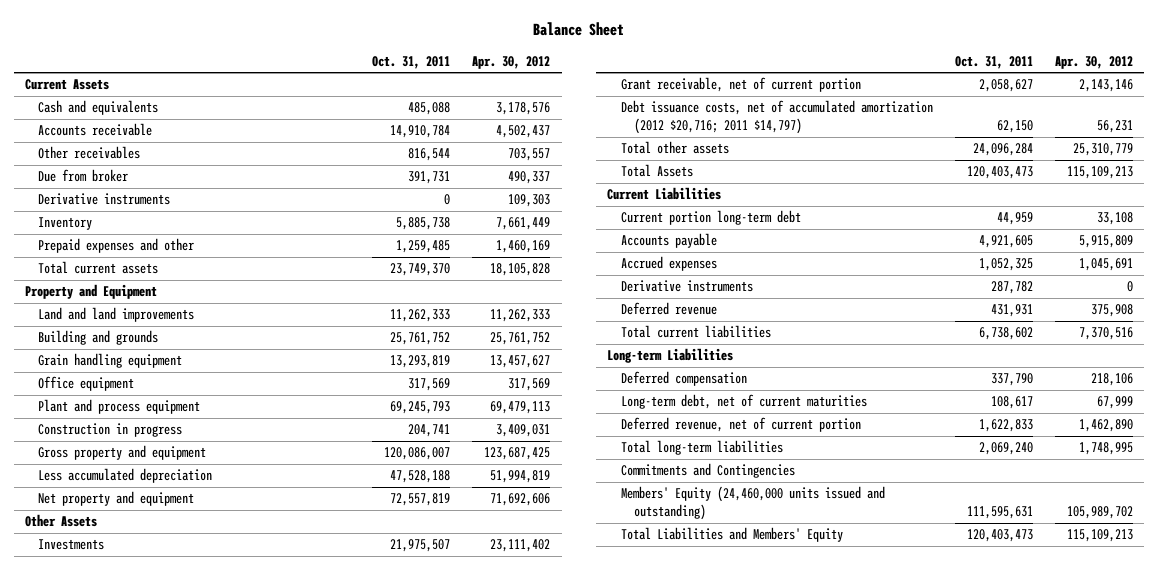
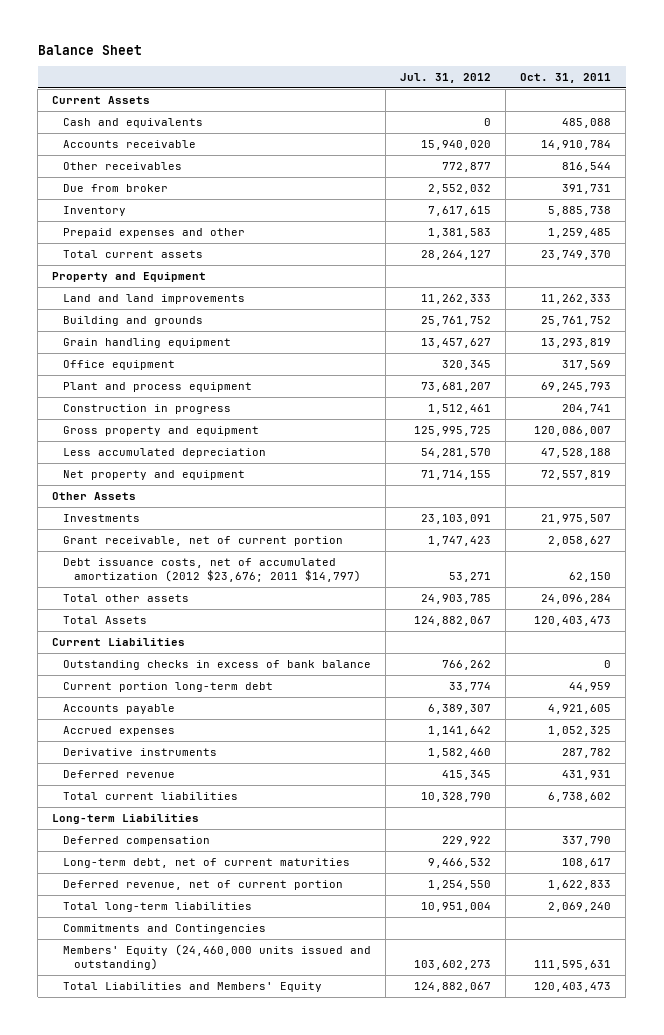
[472,55,551,69] Apr. 30, 2012 -> none
none -> [400,72,492,83] Jul. 31, 2012
[38,193,171,206] Derivative instruments -> none
[620,100,933,135] Debt issuance costs, net of accumulated amortization (2012 $20,716; 2011 $14,797) -> [63,557,361,583] Debt issuance costs, net of accumulated amortization (2012 $23,676; 2011 $14,797)
none -> [63,659,372,670] Outstanding checks in excess of bank balance

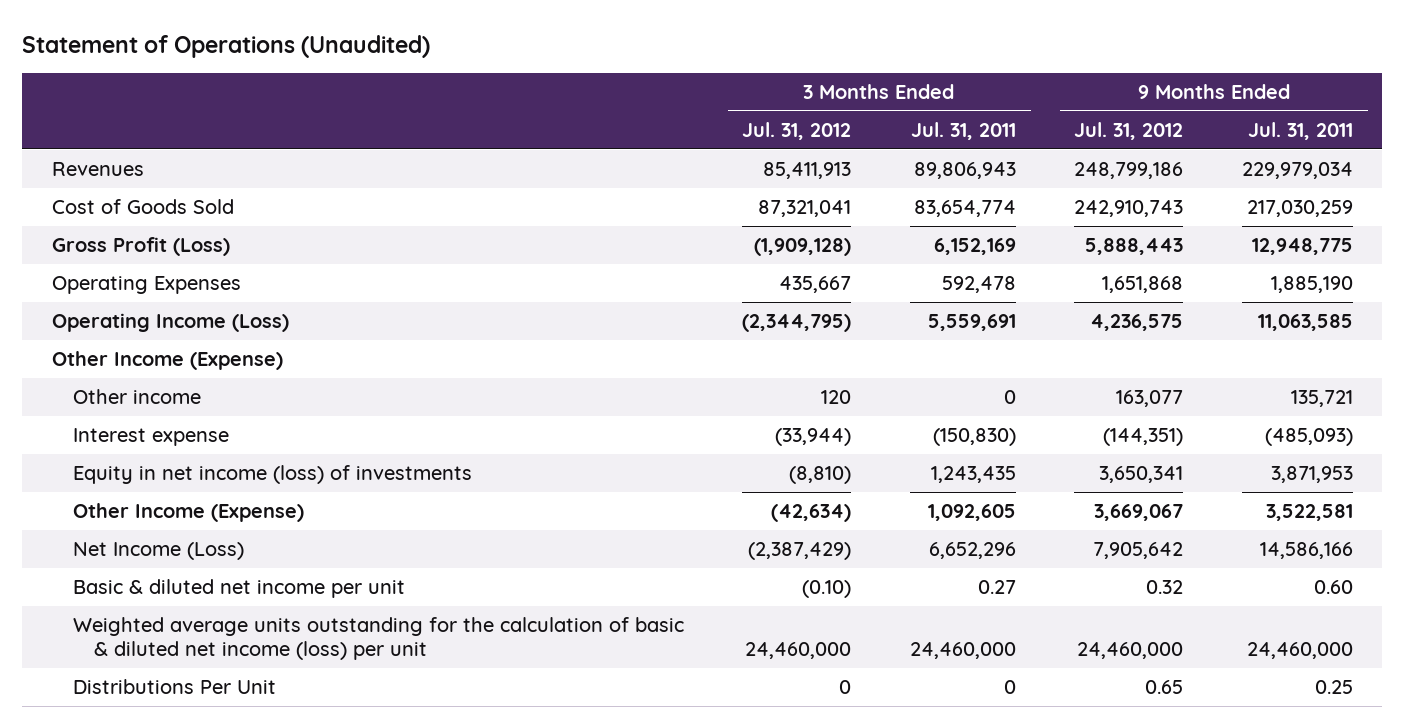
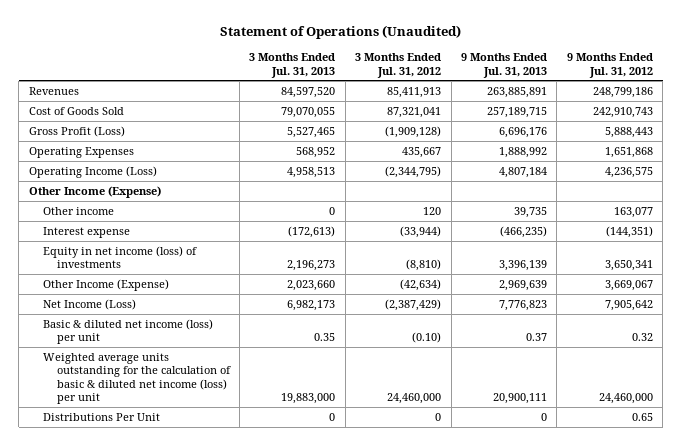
[910,121,1016,140] Jul. 31, 2011 -> none
[1247,121,1353,140] Jul. 31, 2011 -> none
none -> [249,53,336,78] 3 Months Ended Jul. 31, 2013
none -> [460,53,547,78] 9 Months Ended Jul. 31, 2013
[72,579,405,599] Basic & diluted net income per unit -> [42,318,213,345] Basic & diluted net income (loss) per unit

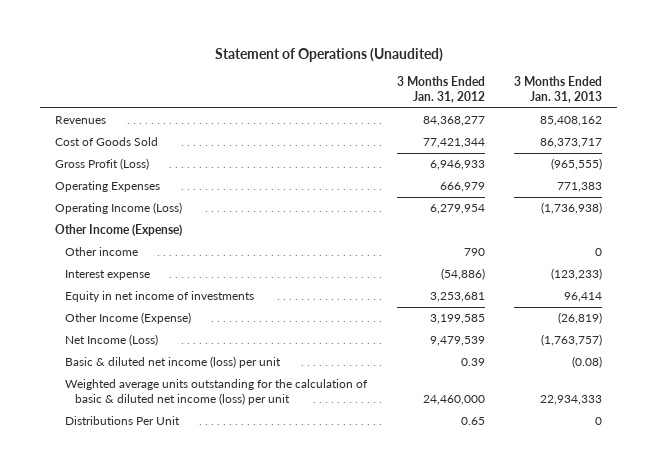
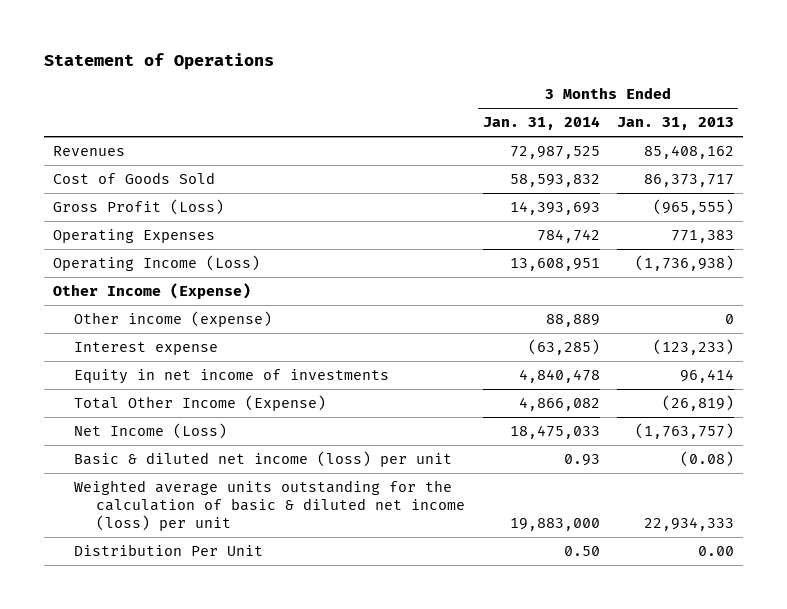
[214,47,443,62] Statement of Operations (Unaudited) -> [43,53,274,71] Statement of Operations
[396,75,485,104] 3 Months Ended Jan. 31, 2012 -> none
none -> [482,116,600,131] Jan. 31, 2014
[65,247,139,257] Other income -> [74,310,273,327] Other income (expense)
[65,312,192,325] Other Income (Expense) -> [74,394,327,411] Total Other Income (Expense)
[65,416,181,426] Distributions Per Unit -> [74,543,264,556] Distribution Per Unit
[595,417,603,426] 0 -> [698,545,735,556] 0.00

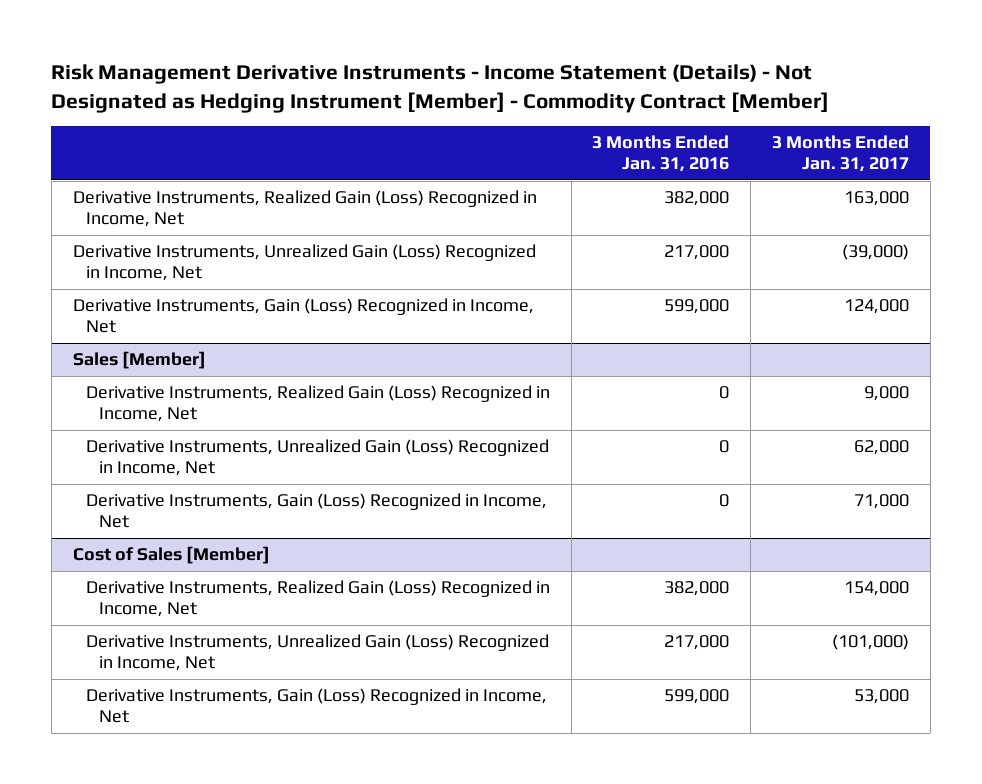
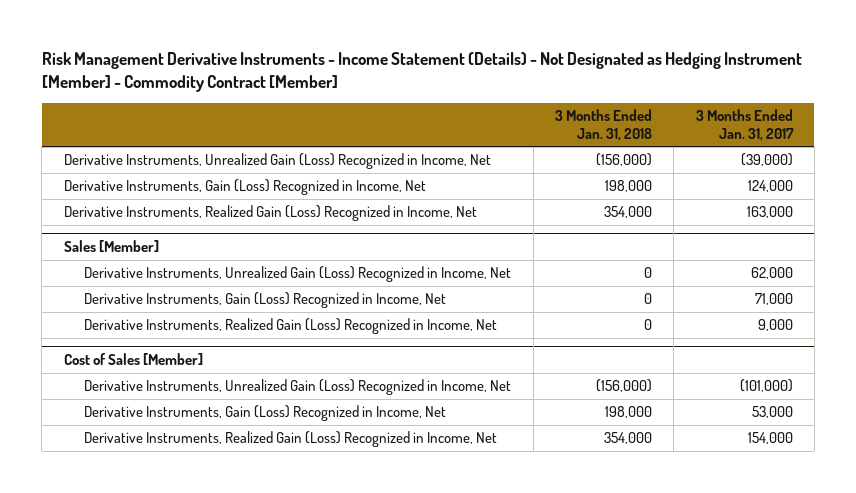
[592,135,730,173] 3 Months Ended Jan. 31, 2016 -> none
none -> [555,109,653,141] 3 Months Ended Jan. 31, 2018
[72,190,537,228] Derivative Instruments, Realized Gain (Loss) Recognized in Income, Net -> [63,205,477,222] Derivative Instruments, Realized Gain (Loss) Recognized in Income, Net
[85,385,550,423] Derivative Instruments, Realized Gain (Loss) Recognized in Income, Net -> [84,318,498,335] Derivative Instruments, Realized Gain (Loss) Recognized in Income, Net
[85,580,550,618] Derivative Instruments, Realized Gain (Loss) Recognized in Income, Net -> [84,431,498,448] Derivative Instruments, Realized Gain (Loss) Recognized in Income, Net

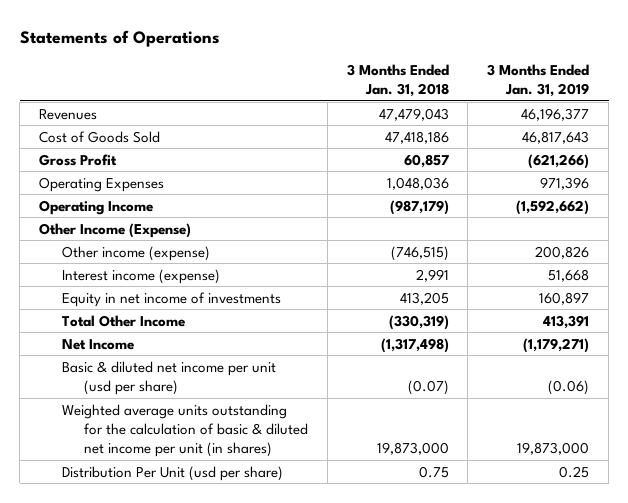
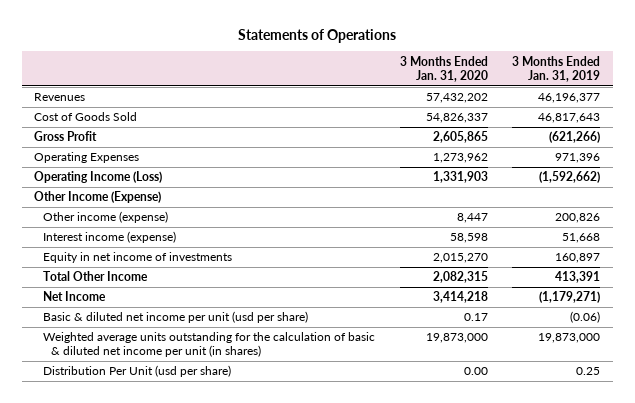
[346,63,449,98] 3 Months Ended Jan. 31, 2018 -> none
none -> [399,55,488,82] 3 Months Ended Jan. 31, 2020
[39,199,154,215] Operating Income -> [34,171,163,184] Operating Income (Loss)

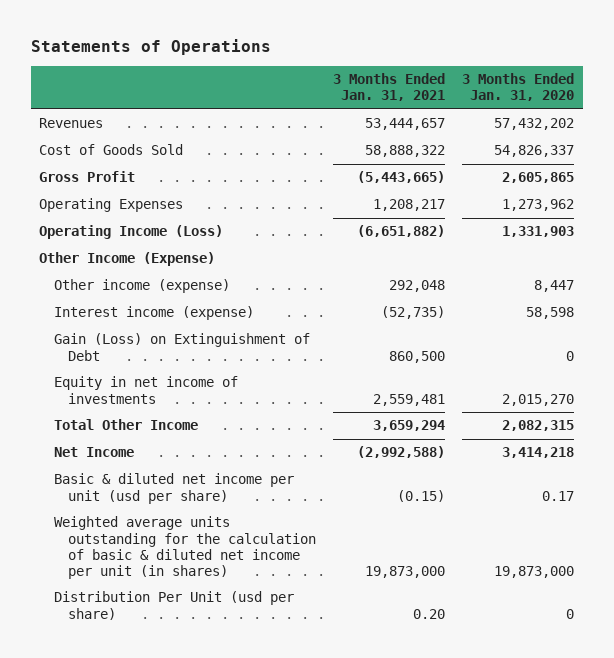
[512,55,601,82] 3 Months Ended Jan. 31, 2019 -> none
none -> [333,72,446,102] 3 Months Ended Jan. 31, 2021
none -> [53,333,310,361] Gain (Loss) on Extinguishment of Debt
[463,367,488,376] 0.00 -> [566,608,575,619] 0

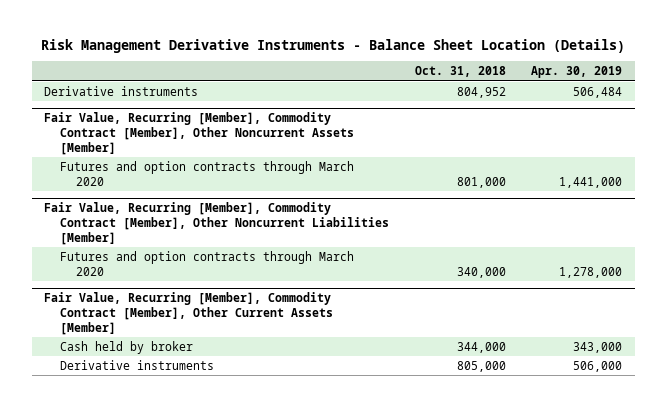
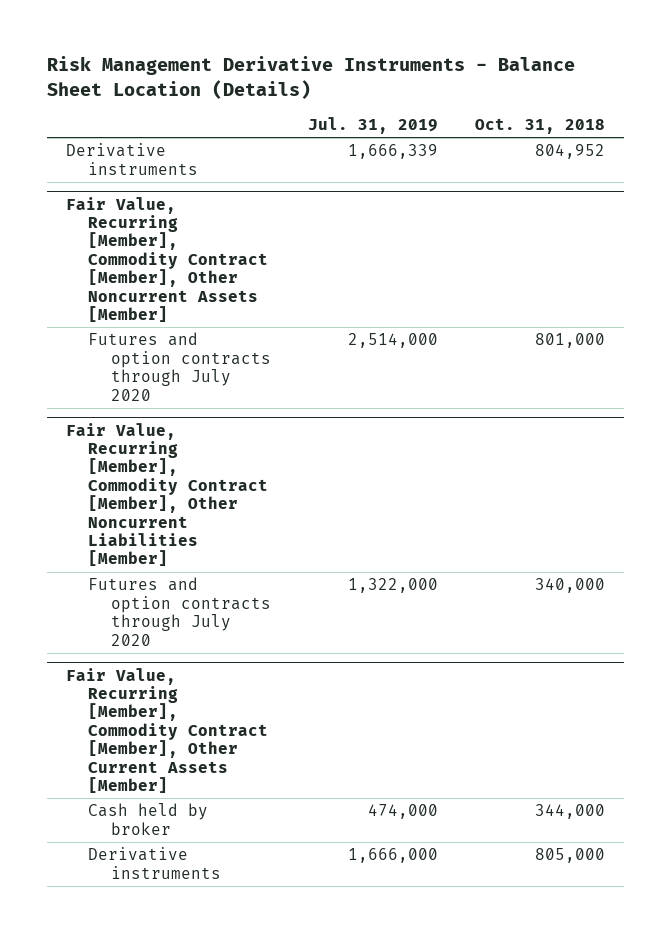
[531,66,623,79] Apr. 30, 2019 -> none
none -> [308,116,439,134] Jul. 31, 2019
[60,160,355,186] Futures and option contracts through March 2020 -> [88,332,272,401] Futures and option contracts through July 2020
[60,250,355,276] Futures and option contracts through March 2020 -> [88,577,272,646] Futures and option contracts through July 2020

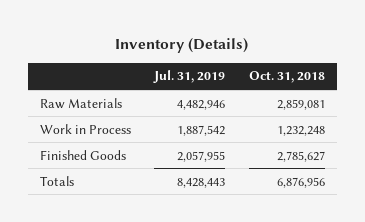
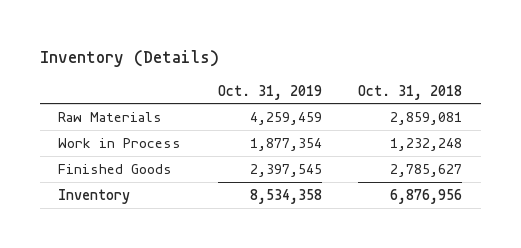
[153,70,226,84] Jul. 31, 2019 -> none
none -> [217,84,322,100] Oct. 31, 2019
[40,175,75,186] Totals -> [58,189,131,205] Inventory

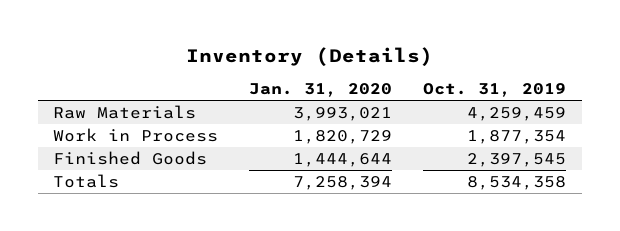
[358,84,463,100] Oct. 31, 2018 -> none
none -> [249,83,393,98] Jan. 31, 2020
[58,189,131,205] Inventory -> [53,174,120,189] Totals

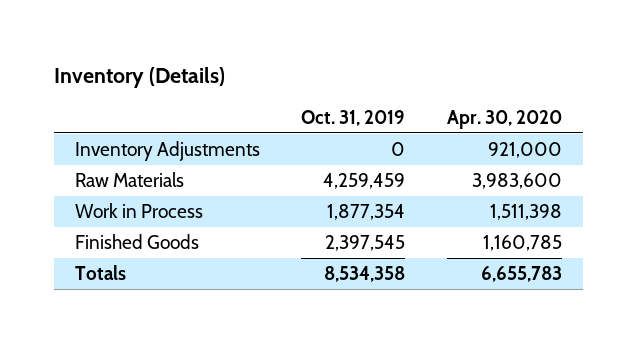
[249,83,393,98] Jan. 31, 2020 -> none
none -> [446,109,562,129] Apr. 30, 2020
none -> [74,140,260,161] Inventory Adjustments

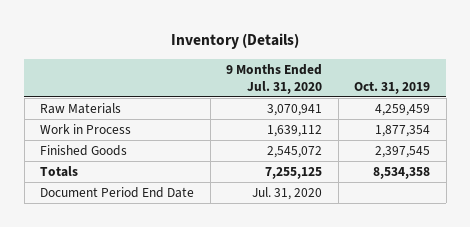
[446,109,562,129] Apr. 30, 2020 -> none
none -> [226,63,323,94] 9 Months Ended Jul. 31, 2020
[74,140,260,161] Inventory Adjustments -> none
none -> [40,186,195,198] Document Period End Date

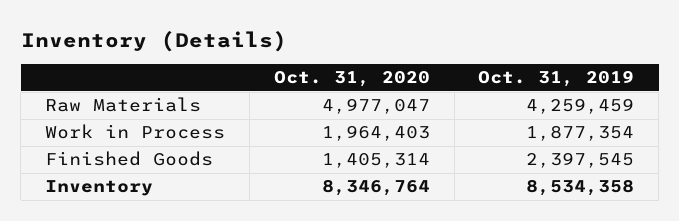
[226,63,323,94] 9 Months Ended Jul. 31, 2020 -> none
none -> [273,71,430,88] Oct. 31, 2020
[40,186,195,198] Document Period End Date -> none
[40,165,79,177] Totals -> [45,180,154,197] Inventory

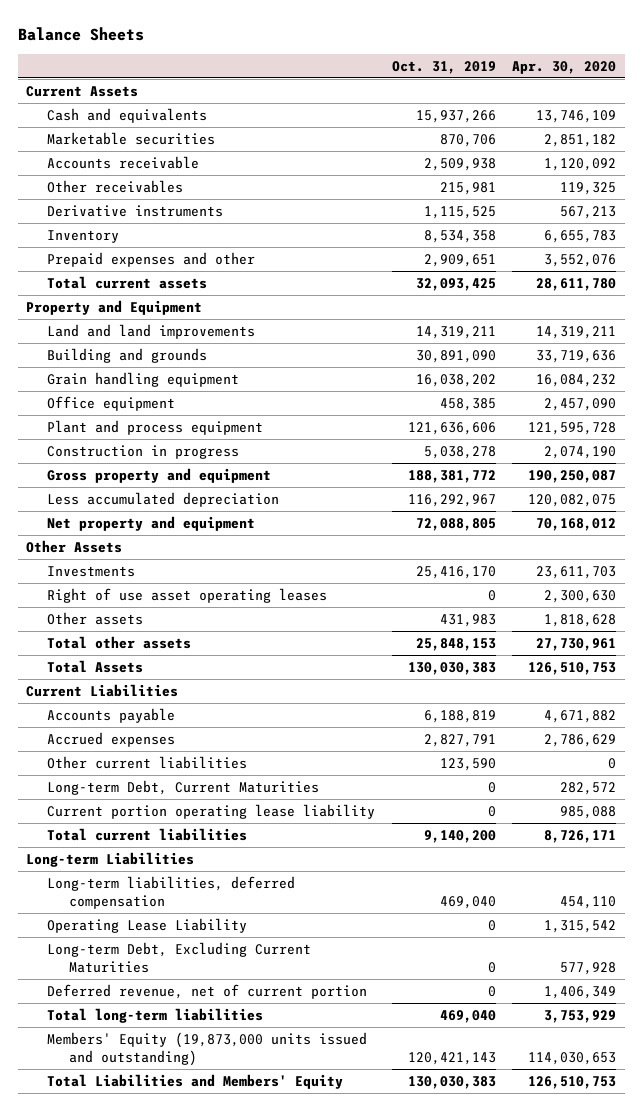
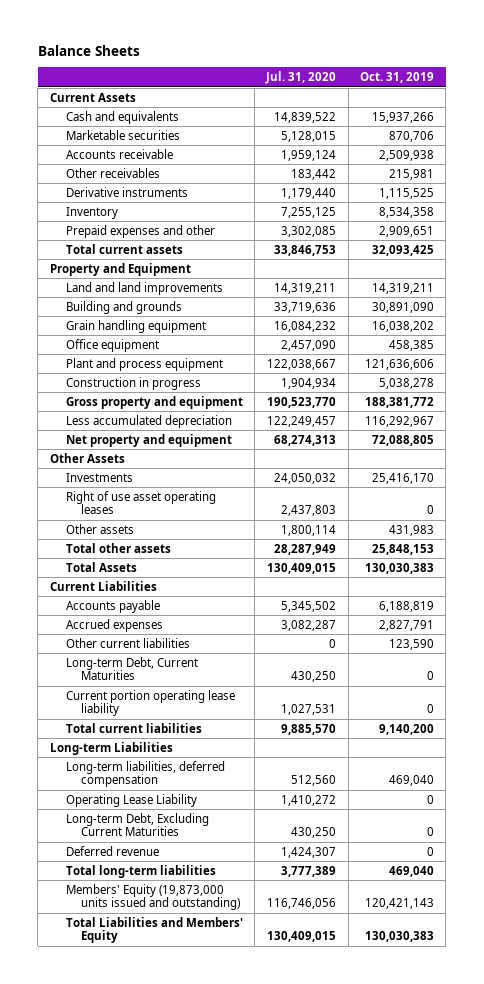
[512,60,617,74] Apr. 30, 2020 -> none
none -> [265,71,337,85] Jul. 31, 2020
[47,983,368,999] Deferred revenue, net of current portion -> [65,845,159,856] Deferred revenue

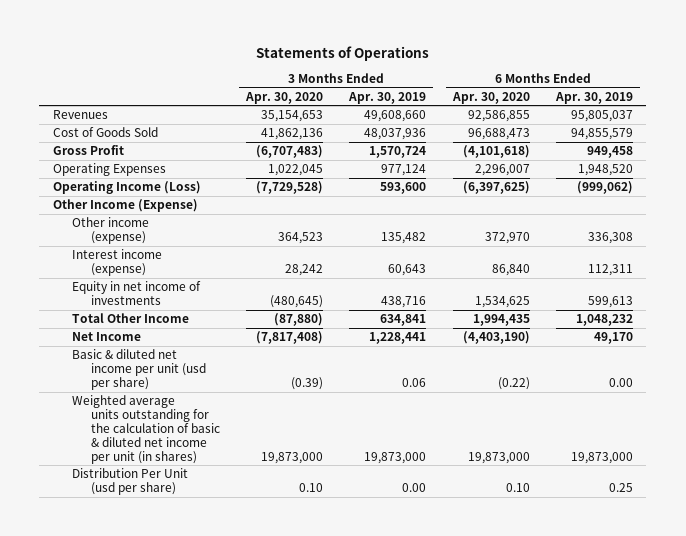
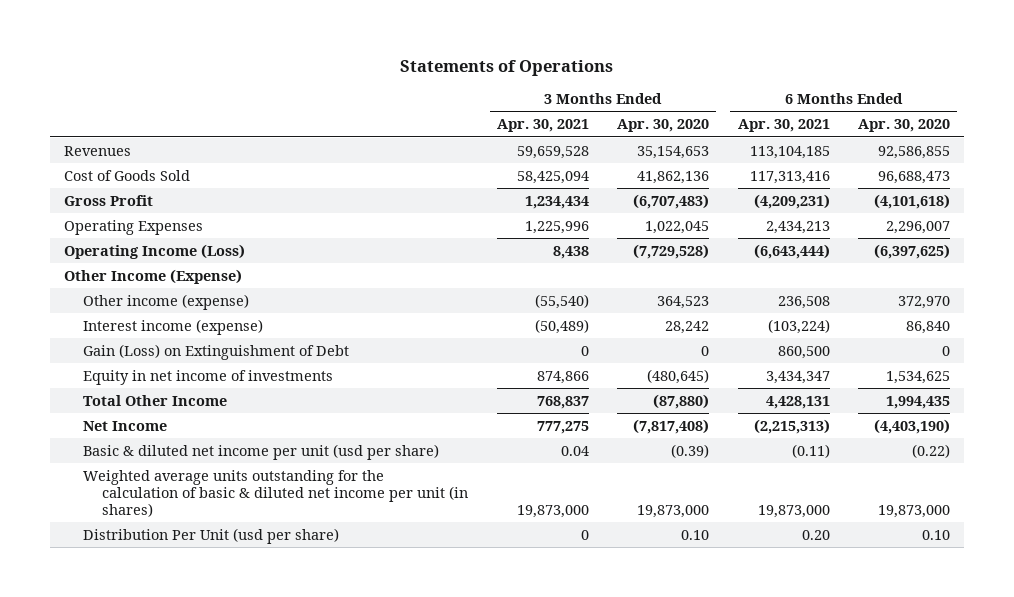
[348,91,427,104] Apr. 30, 2019 -> none
[554,91,633,104] Apr. 30, 2019 -> none
none -> [496,119,589,133] Apr. 30, 2021
none -> [737,119,830,133] Apr. 30, 2021
none -> [83,343,350,360] Gain (Loss) on Extinguishment of Debt

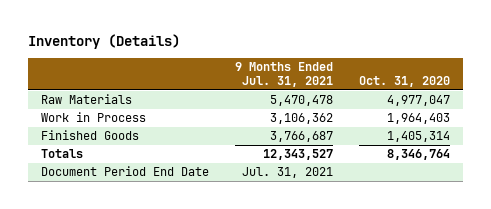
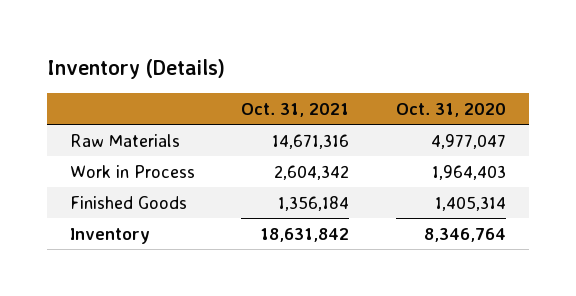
[235,61,334,88] 9 Months Ended Jul. 31, 2021 -> none
none -> [241,102,350,117] Oct. 31, 2021
[40,166,209,177] Document Period End Date -> none
[40,149,83,159] Totals -> [70,227,151,244] Inventory

